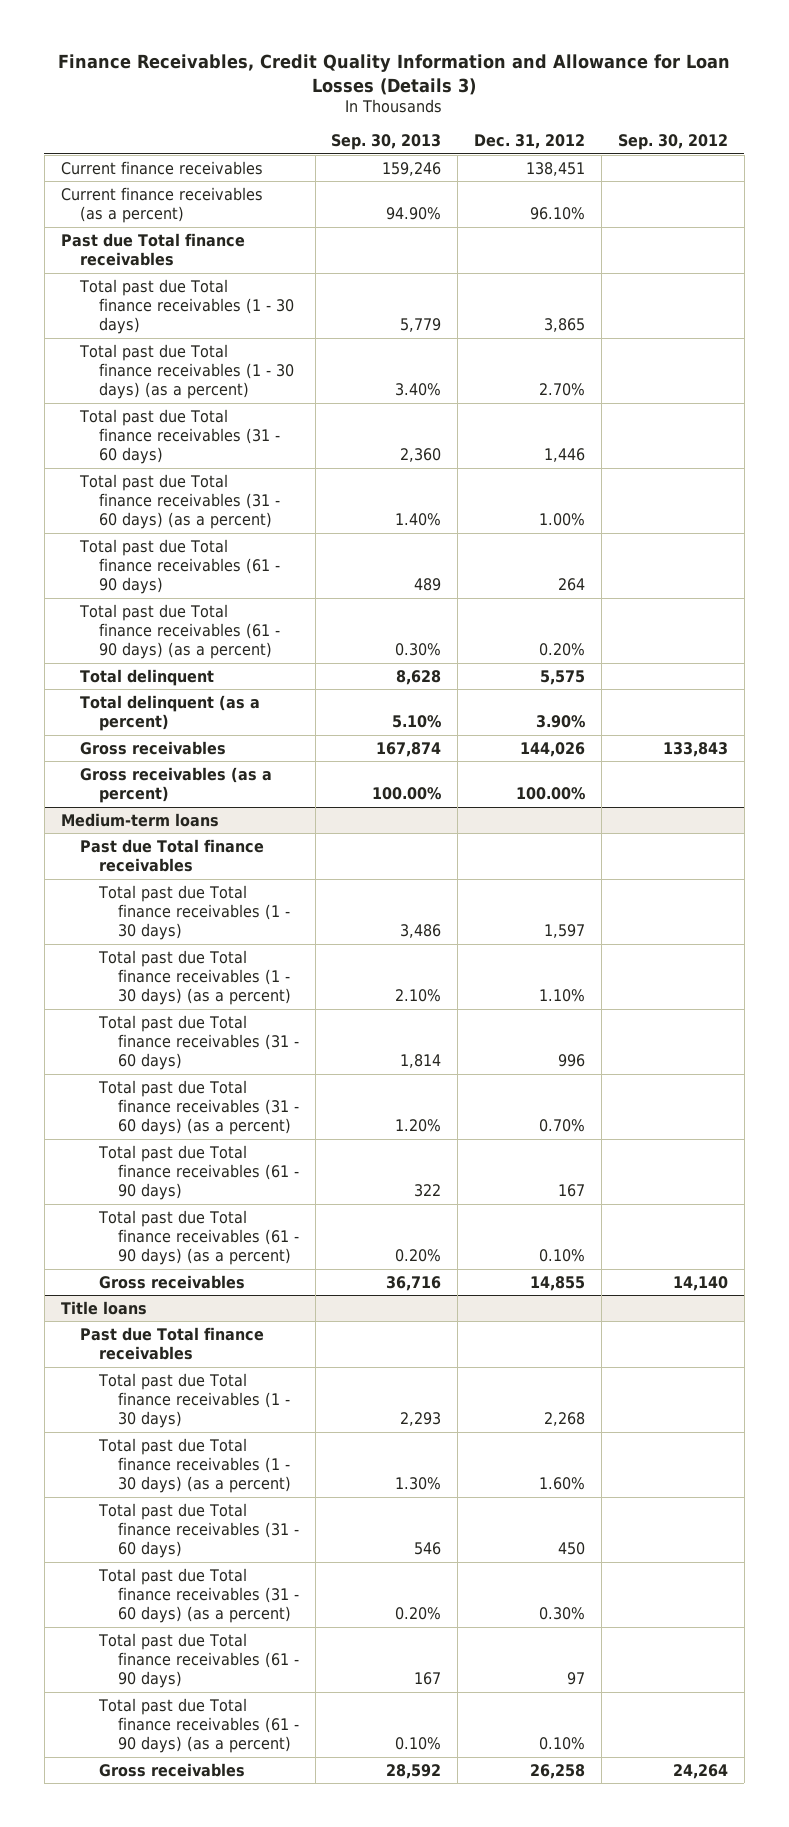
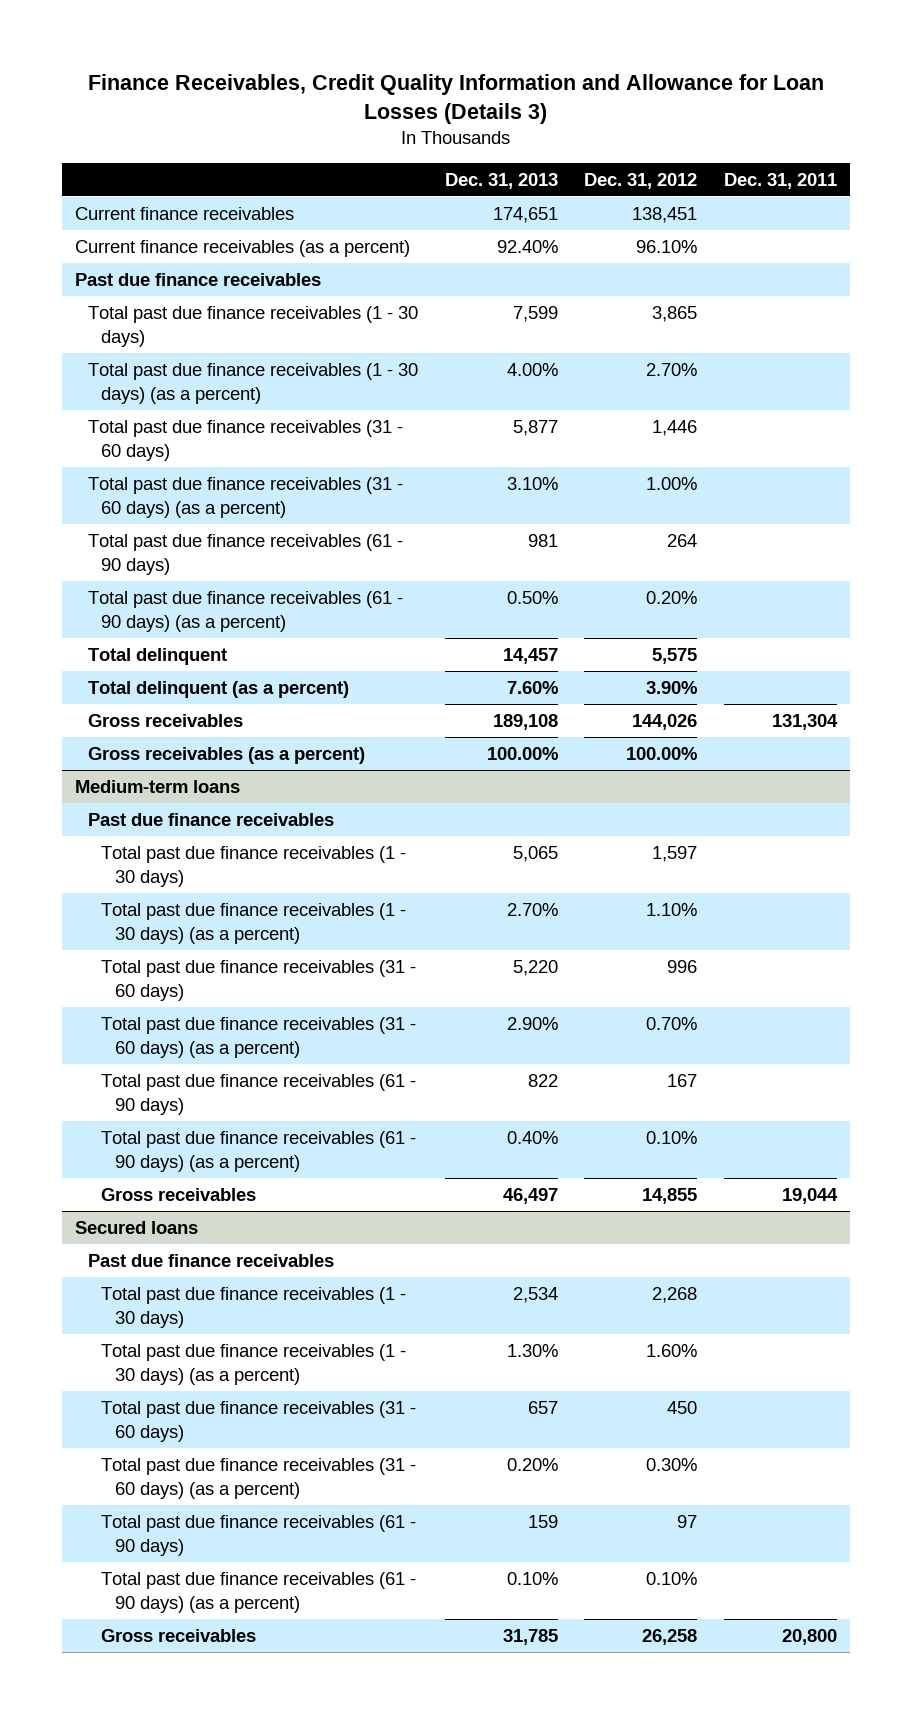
[331,134,442,151] Sep. 30, 2013 -> none
[617,134,728,151] Sep. 30, 2012 -> none
none -> [444,172,558,189] Dec. 31, 2013
none -> [723,172,837,189] Dec. 31, 2011
[60,232,245,267] Past due Total finance receivables -> [74,272,321,286] Past due finance receivables
[78,278,294,335] Total past due Total finance receivables (1 - 30 days) -> [88,305,419,347] Total past due finance receivables (1 - 30 days)
[78,343,294,400] Total past due Total finance receivables (1 - 30 days) (as a percent) -> [88,362,419,404] Total past due finance receivables (1 - 30 days) (as a percent)
[78,408,280,465] Total past due Total finance receivables (31 - 60 days) -> [88,419,404,461] Total past due finance receivables (31 - 60 days)
[78,473,280,530] Total past due Total finance receivables (31 - 60 days) (as a percent) -> [88,476,404,518] Total past due finance receivables (31 - 60 days) (as a percent)
[78,538,280,595] Total past due Total finance receivables (61 - 90 days) -> [88,533,404,575] Total past due finance receivables (61 - 90 days)
[78,603,280,660] Total past due Total finance receivables (61 - 90 days) (as a percent) -> [88,590,404,632] Total past due finance receivables (61 - 90 days) (as a percent)
[79,838,264,873] Past due Total finance receivables -> [88,812,335,826] Past due finance receivables
[97,884,290,941] Total past due Total finance receivables (1 - 30 days) -> [101,845,407,887] Total past due finance receivables (1 - 30 days)
[97,949,291,1006] Total past due Total finance receivables (1 - 30 days) (as a percent) -> [101,902,407,944] Total past due finance receivables (1 - 30 days) (as a percent)
[97,1014,299,1071] Total past due Total finance receivables (31 - 60 days) -> [101,959,417,1001] Total past due finance receivables (31 - 60 days)
[97,1079,299,1136] Total past due Total finance receivables (31 - 60 days) (as a percent) -> [101,1016,417,1058] Total past due finance receivables (31 - 60 days) (as a percent)
[97,1144,299,1201] Total past due Total finance receivables (61 - 90 days) -> [101,1073,417,1115] Total past due finance receivables (61 - 90 days)
[97,1209,299,1266] Total past due Total finance receivables (61 - 90 days) (as a percent) -> [101,1130,417,1172] Total past due finance receivables (61 - 90 days) (as a percent)
[60,1300,147,1315] Title loans -> none
none -> [74,1220,198,1234] Secured loans
[79,1326,264,1361] Past due Total finance receivables -> [88,1253,335,1267] Past due finance receivables
[97,1372,290,1429] Total past due Total finance receivables (1 - 30 days) -> [101,1286,407,1328] Total past due finance receivables (1 - 30 days)
[97,1437,291,1494] Total past due Total finance receivables (1 - 30 days) (as a percent) -> [101,1343,407,1385] Total past due finance receivables (1 - 30 days) (as a percent)
[97,1502,299,1559] Total past due Total finance receivables (31 - 60 days) -> [101,1400,417,1442] Total past due finance receivables (31 - 60 days)
[97,1567,299,1624] Total past due Total finance receivables (31 - 60 days) (as a percent) -> [101,1457,417,1499] Total past due finance receivables (31 - 60 days) (as a percent)
[97,1632,299,1689] Total past due Total finance receivables (61 - 90 days) -> [101,1514,417,1556] Total past due finance receivables (61 - 90 days)
[97,1697,299,1754] Total past due Total finance receivables (61 - 90 days) (as a percent) -> [101,1571,417,1613] Total past due finance receivables (61 - 90 days) (as a percent)

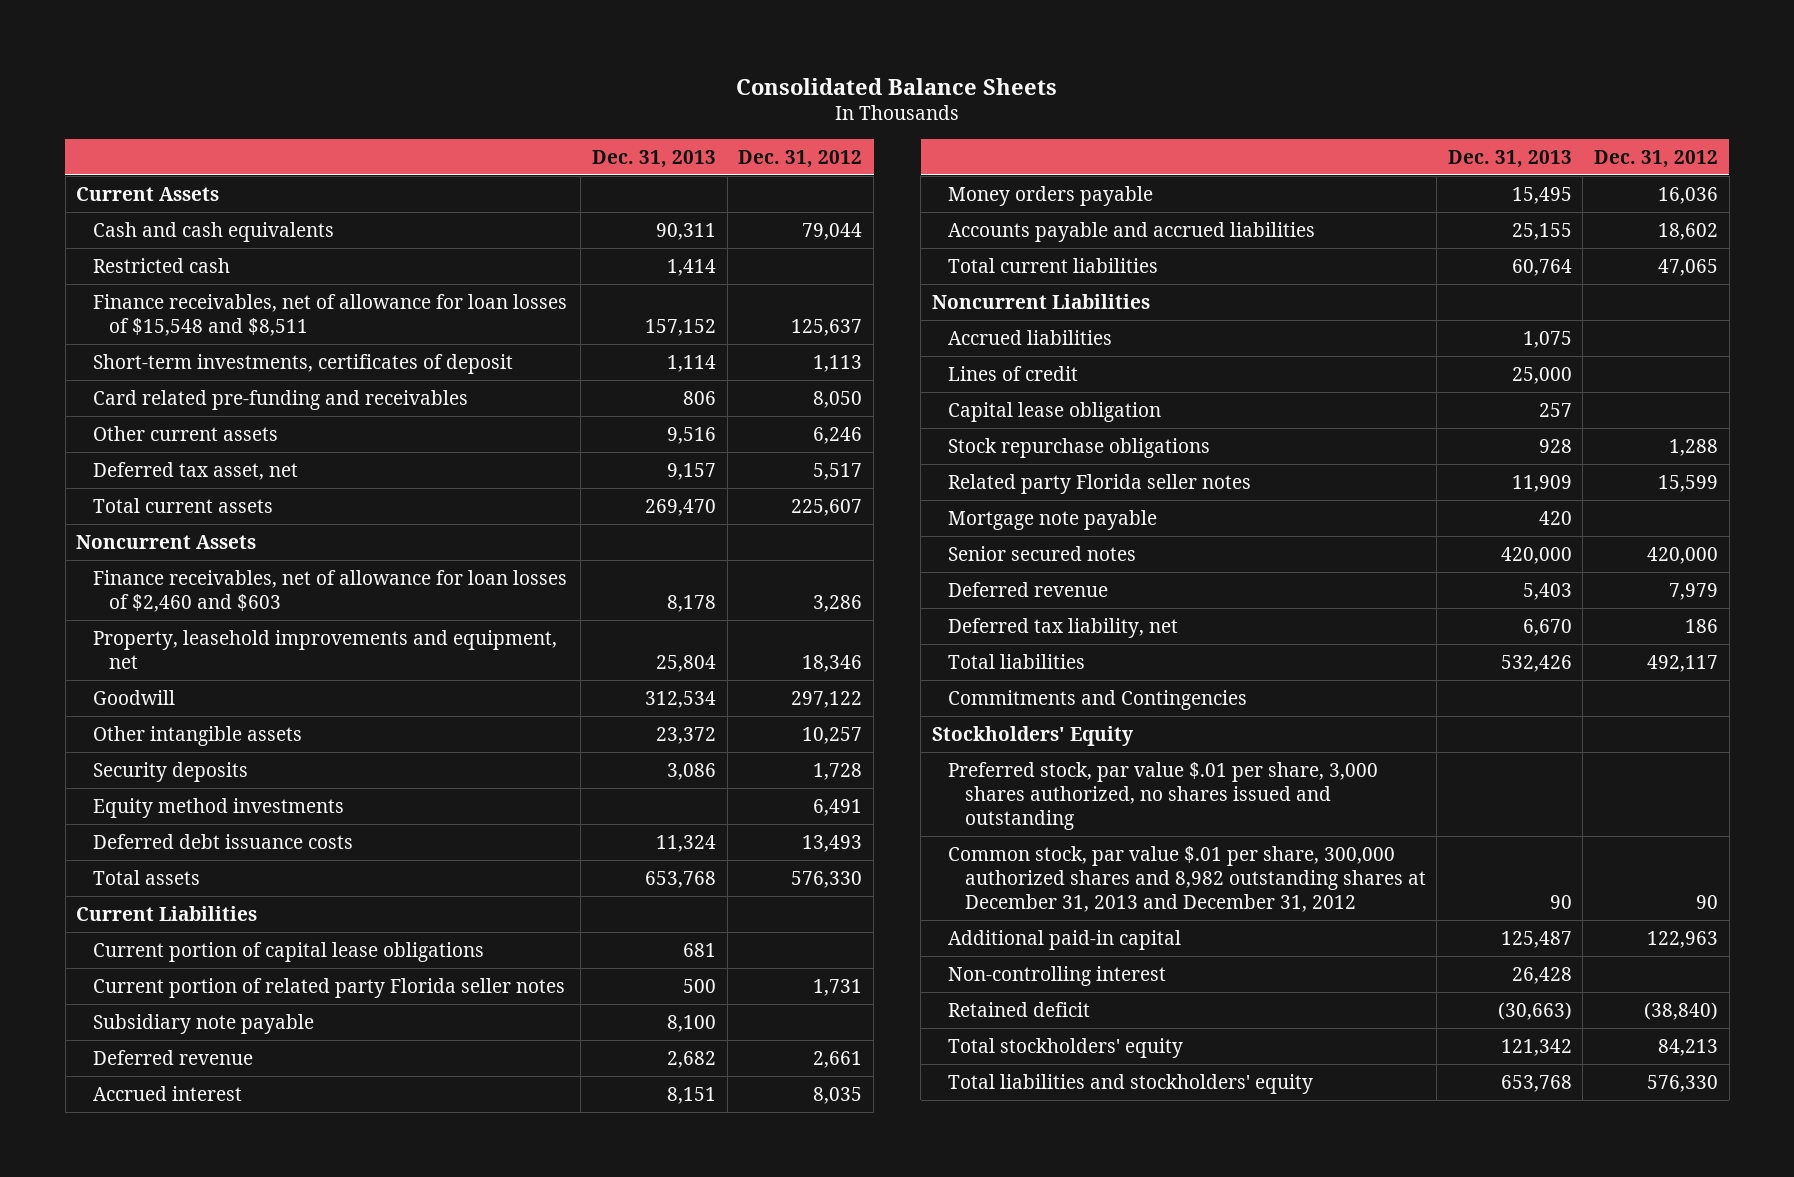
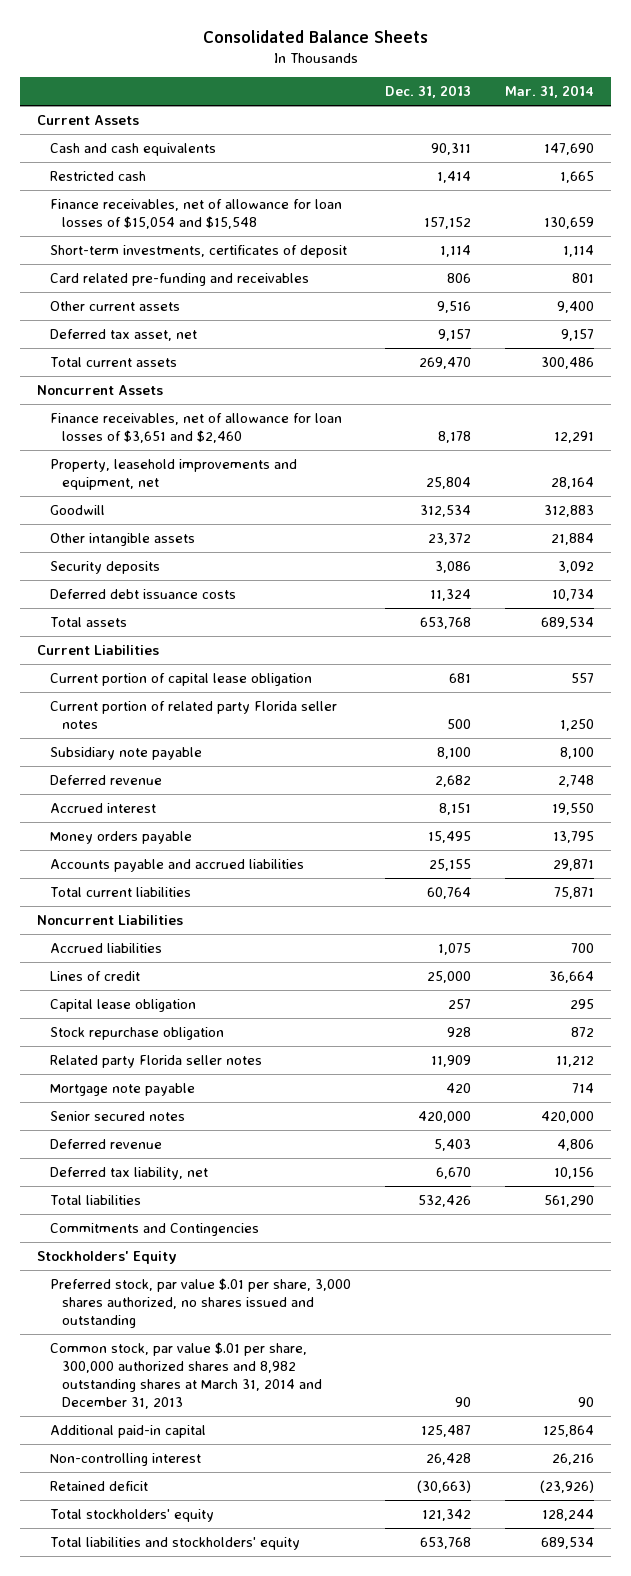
[738,149,863,168] Dec. 31, 2012 -> none
none -> [504,85,594,99] Mar. 31, 2014
[92,293,567,336] Finance receivables, net of allowance for loan losses of $15,548 and $8,511 -> [49,198,342,229] Finance receivables, net of allowance for loan losses of $15,054 and $15,548
[92,569,567,612] Finance receivables, net of allowance for loan losses of $2,460 and $603 -> [49,412,342,443] Finance receivables, net of allowance for loan losses of $3,651 and $2,460
[92,797,344,818] Equity method investments -> none
[92,941,484,962] Current portion of capital lease obligations -> [49,672,312,686] Current portion of capital lease obligation
[948,437,1211,458] Stock repurchase obligations -> [49,1026,224,1040] Stock repurchase obligation
[948,845,1426,912] Common stock, par value $.01 per share, 300,000 authorized shares and 8,982 outstanding shares at December 31, 2013 and December 31, 2012 -> [49,1341,323,1409] Common stock, par value $.01 per share, 300,000 authorized shares and 8,982 outstanding shares at March 31, 2014 and December 31, 2013

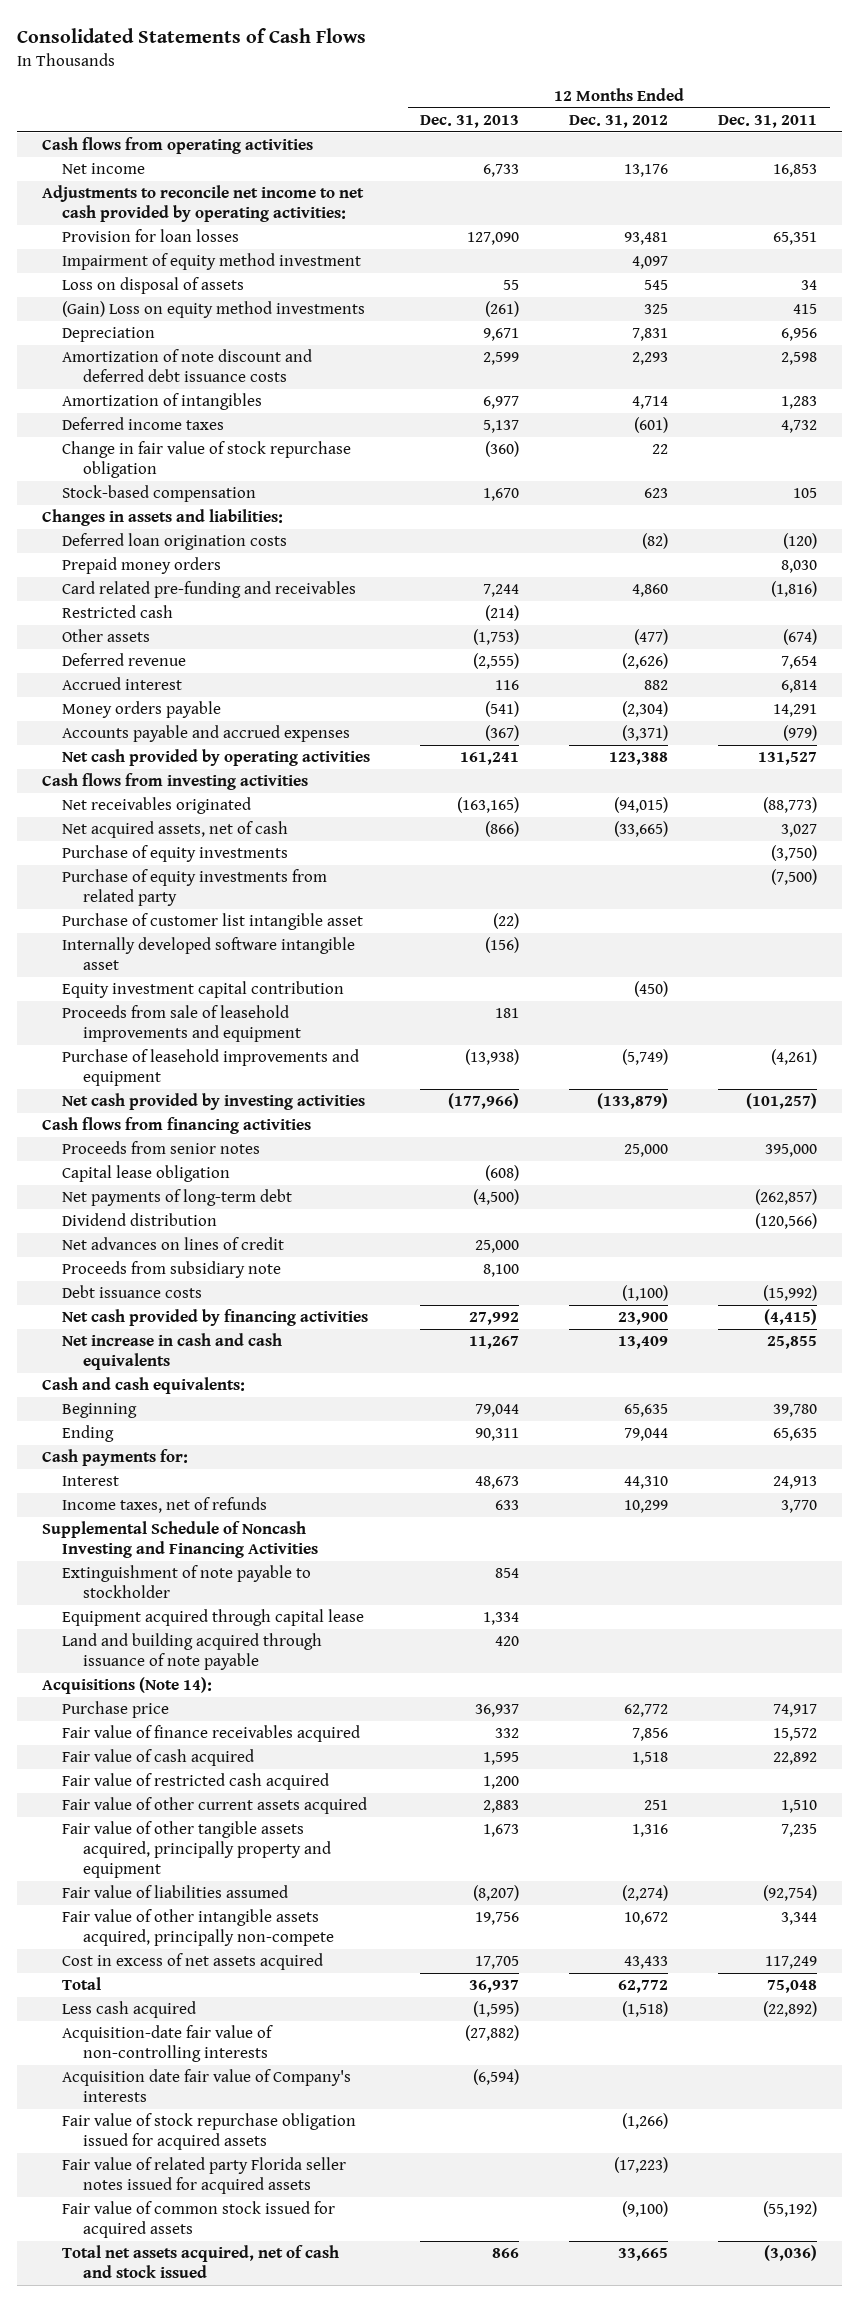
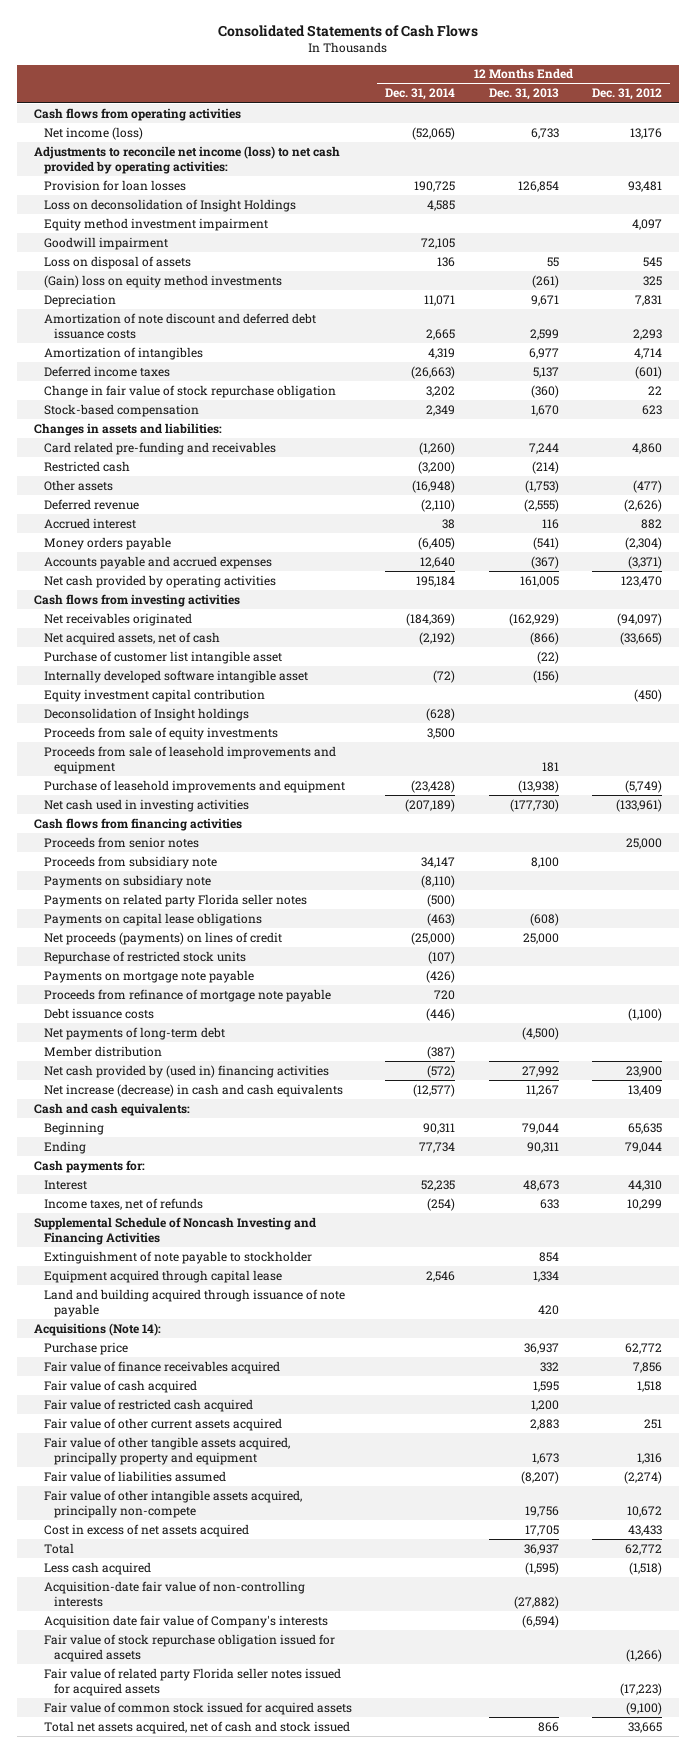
[718,114,818,128] Dec. 31, 2011 -> none
none -> [385,88,456,101] Dec. 31, 2014
[62,163,146,175] Net income -> [44,126,144,140] Net income (loss)
[41,185,364,223] Adjustments to reconcile net income to net cash provided by operating activities: -> [33,145,340,175] Adjustments to reconcile net income (loss) to net cash provided by operating activities:
[467,232,520,246] 127,090 -> [517,180,559,192] 126,854
none -> [44,198,297,212] Loss on deconsolidation of Insight Holdings
[62,253,362,271] Impairment of equity method investment -> [44,217,269,231] Equity method investment impairment
none -> [44,236,169,250] Goodwill impairment
[62,301,366,319] (Gain) Loss on equity method investments -> [44,274,283,288] (Gain) loss on equity method investments
[62,533,288,551] Deferred loan origination costs -> none
[62,557,222,575] Prepaid money orders -> none
[460,752,520,766] 161,241 -> [519,575,559,587] 161,005
[609,752,669,766] 123,388 -> [620,575,662,587] 123,470
[457,797,520,814] (163,165) -> [508,612,559,626] (162,929)
[614,797,669,814] (94,015) -> [616,612,662,626] (94,097)
[62,845,289,863] Purchase of equity investments -> none
[62,869,328,907] Purchase of equity investments from related party -> none
none -> [44,707,250,721] Deconsolidation of Insight holdings
none -> [44,726,279,740] Proceeds from sale of equity investments
[62,1093,366,1111] Net cash provided by investing activities -> [44,798,250,812] Net cash used in investing activities
[448,1093,520,1110] (177,966) -> [509,798,559,812] (177,730)
[597,1093,669,1110] (133,879) -> [615,798,662,812] (133,961)
[62,1165,231,1183] Capital lease obligation -> none
[62,1213,218,1227] Dividend distribution -> none
[62,1237,285,1251] Net advances on lines of credit -> none
none -> [44,874,212,888] Payments on subsidiary note
none -> [44,893,308,907] Payments on related party Florida seller notes
none -> [44,912,263,926] Payments on capital lease obligations
none -> [44,931,283,945] Net proceeds (payments) on lines of credit
none -> [44,950,247,964] Repurchase of restricted stock units
none -> [44,969,255,983] Payments on mortgage note payable
none -> [44,988,332,1002] Proceeds from refinance of mortgage note payable
[62,1189,293,1207] Net payments of long-term debt -> [44,1026,226,1040] Net payments of long-term debt
none -> [44,1045,163,1057] Member distribution
[62,1309,369,1327] Net cash provided by financing activities -> [44,1064,330,1078] Net cash provided by (used in) financing activities
[62,1333,283,1371] Net increase in cash and cash equivalents -> [44,1083,344,1097] Net increase (decrease) in cash and cash equivalents

